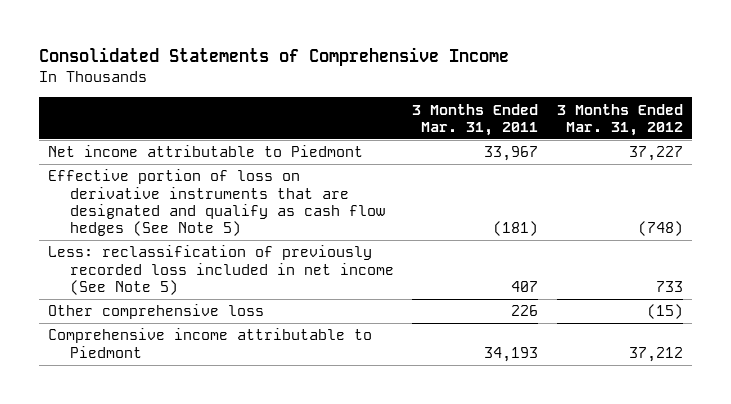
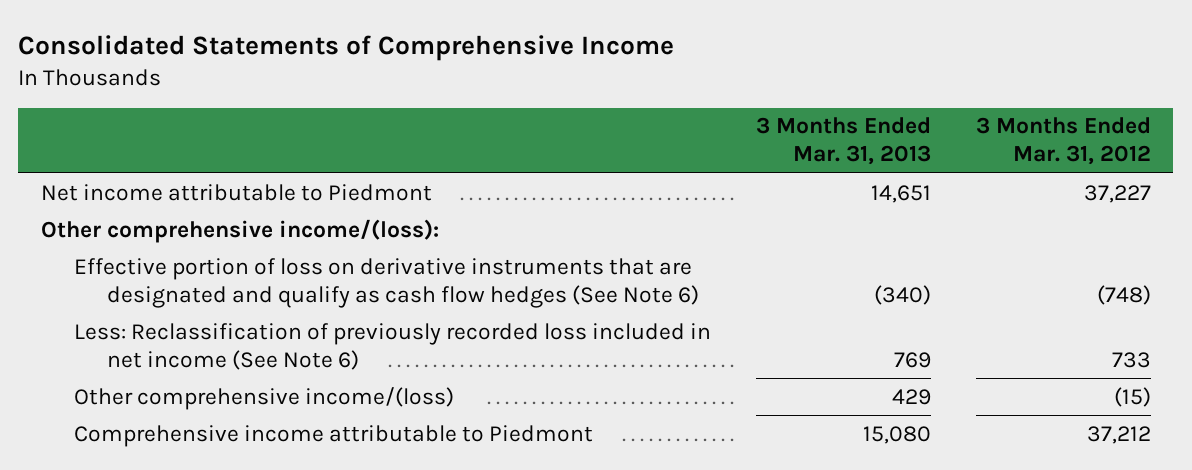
[412,103,539,136] 3 Months Ended Mar. 31, 2011 -> none
none -> [755,117,931,166] 3 Months Ended Mar. 31, 2013
none -> [40,218,439,243] Other comprehensive income/(loss):
[48,169,385,237] Effective portion of loss on derivative instruments that are designated and qualify as cash flow hedges (See Note 5) -> [74,257,700,308] Effective portion of loss on derivative instruments that are designated and qualify as cash flow hedges (See Note 6)
[48,245,394,296] Less: reclassification of previously recorded loss included in net income (See Note 5) -> [74,322,712,370] Less: Reclassification of previously recorded loss included in net income (See Note 6)
[48,304,265,320] Other comprehensive loss -> [74,386,455,410] Other comprehensive income/(loss)

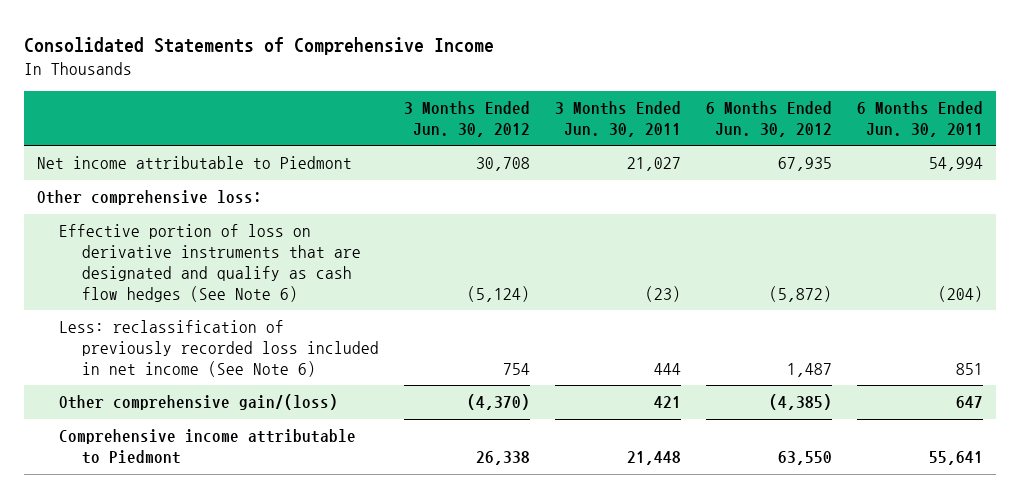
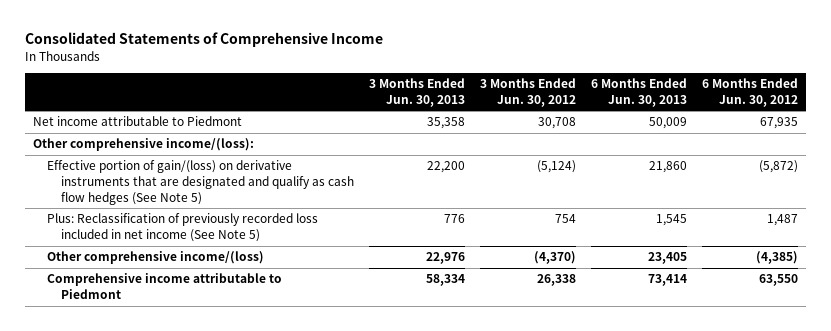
[554,100,681,137] 3 Months Ended Jun. 30, 2011 -> none
[857,100,984,137] 6 Months Ended Jun. 30, 2011 -> none
none -> [368,78,465,107] 3 Months Ended Jun. 30, 2013
none -> [591,78,688,107] 6 Months Ended Jun. 30, 2013
[36,190,262,206] Other comprehensive loss: -> [32,138,254,152] Other comprehensive income/(loss):
[59,224,361,302] Effective portion of loss on derivative instruments that are designated and qualify as cash flow hedges (See Note 6) -> [46,160,354,205] Effective portion of gain/(loss) on derivative instruments that are designated and qualify as cash flow hedges (See Note 5)
[59,320,379,377] Less: reclassification of previously recorded loss included in net income (See Note 6) -> [46,213,318,243] Plus: Reclassification of previously recorded loss included in net income (See Note 5)
[59,394,339,411] Other comprehensive gain/(loss) -> [46,251,264,265] Other comprehensive income/(loss)

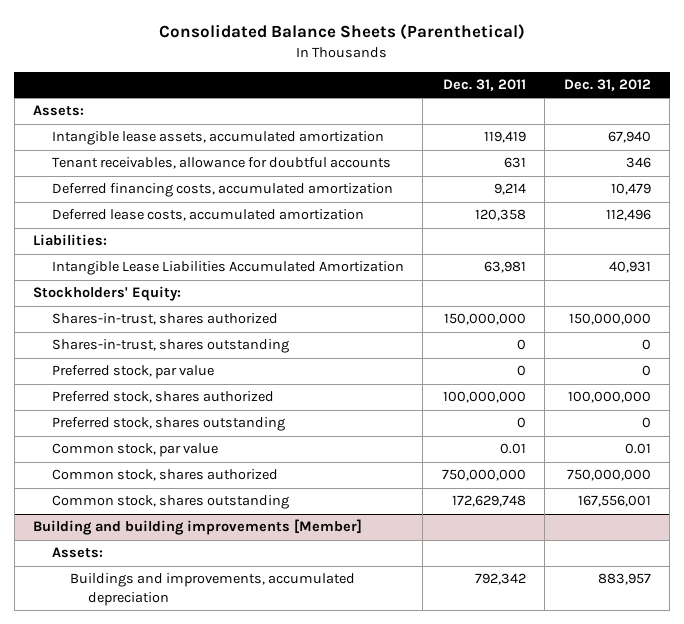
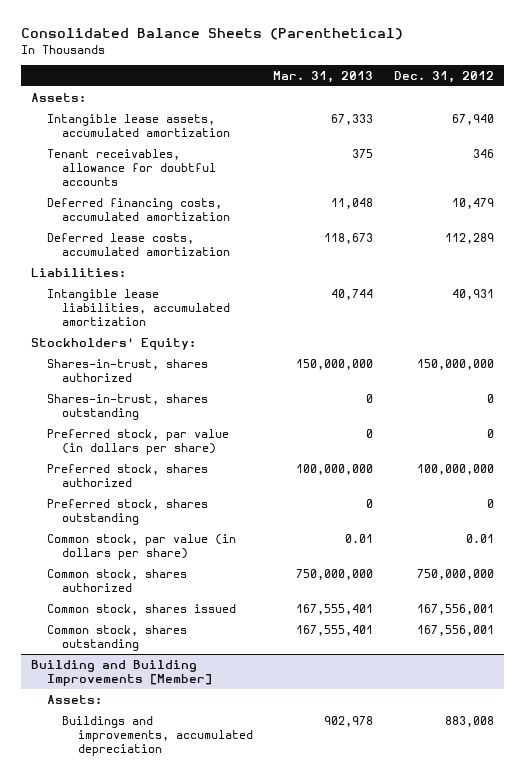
[442,79,526,92] Dec. 31, 2011 -> none
none -> [273,70,374,83] Mar. 31, 2013
[605,209,651,222] 112,496 -> [444,232,494,244] 112,289
[51,261,404,276] Intangible Lease Liabilities Accumulated Amortization -> [46,288,231,326] Intangible lease liabilities, accumulated amortization
[51,365,214,380] Preferred stock, par value -> [46,428,229,455] Preferred stock, par value (in dollars per share)
[51,443,218,458] Common stock, par value -> [46,533,236,560] Common stock, par value (in dollars per share)
none -> [46,603,236,615] Common stock, shares issued
[33,519,363,536] Building and building improvements [Member] -> [30,659,212,686] Building and Building Improvements [Member]
[597,573,651,586] 883,957 -> [444,715,494,727] 883,008

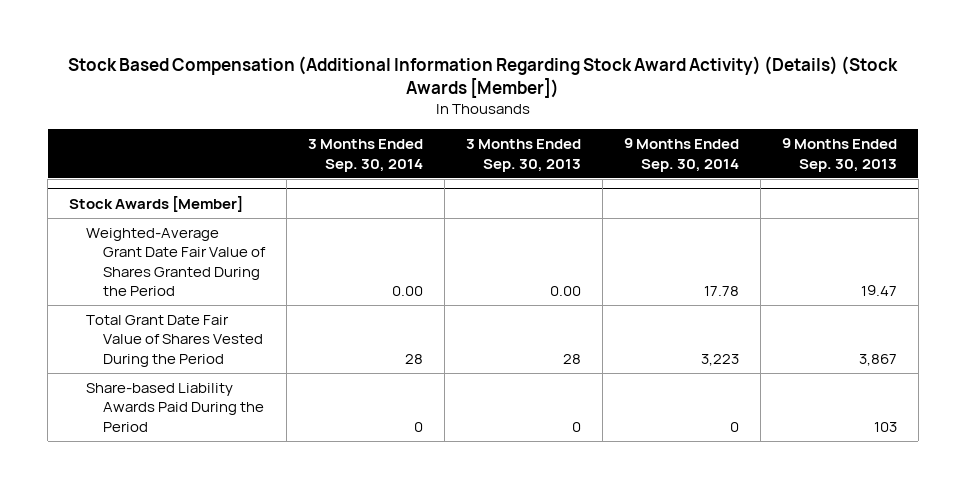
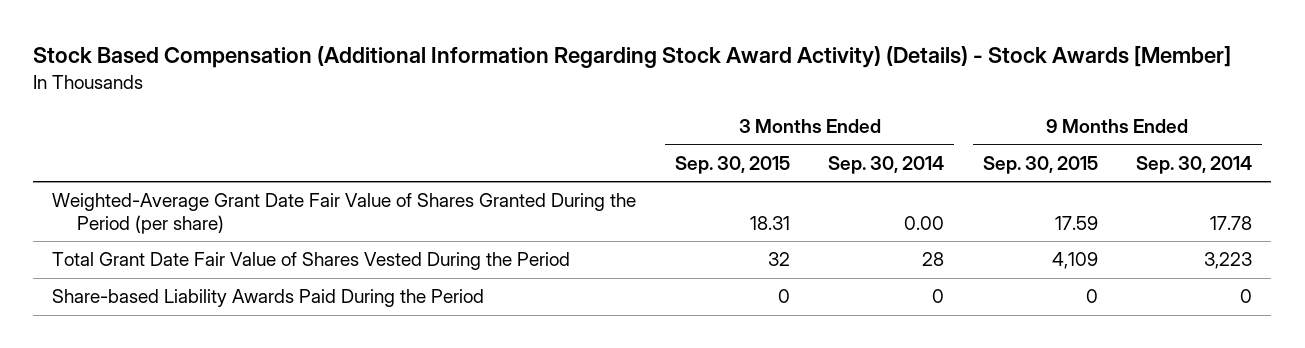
[68,55,899,99] Stock Based Compensation (Additional Information Regarding Stock Award Activity) (Details) (Stock Awards [Member]) -> [33,45,1232,68] Stock Based Compensation (Additional Information Regarding Stock Award Activity) (Details) - Stock Awards [Member]
[466,139,582,172] 3 Months Ended Sep. 30, 2013 -> none
[781,138,897,172] 9 Months Ended Sep. 30, 2013 -> none
none -> [674,155,790,174] Sep. 30, 2015
none -> [982,155,1098,174] Sep. 30, 2015
[69,195,244,212] Stock Awards [Member] -> none
[86,228,267,296] Weighted-Average Grant Date Fair Value of Shares Granted During the Period -> [52,193,637,234] Weighted-Average Grant Date Fair Value of Shares Granted During the Period (per share)

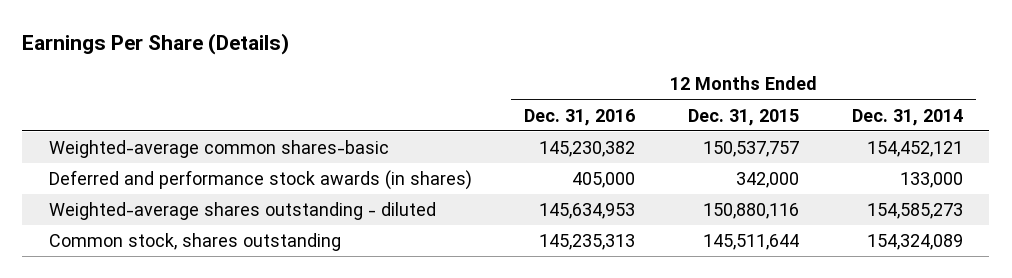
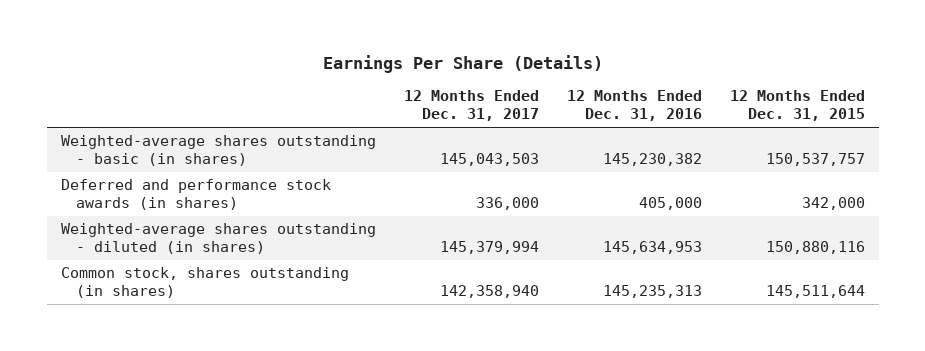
[851,108,963,126] Dec. 31, 2014 -> none
none -> [403,90,539,122] 12 Months Ended Dec. 31, 2017
[48,140,389,159] Weighted-average common shares-basic -> [60,135,376,167] Weighted-average shares outstanding - basic (in shares)
[48,202,436,221] Weighted-average shares outstanding - diluted -> [60,223,376,255] Weighted-average shares outstanding - diluted (in shares)
[48,233,341,252] Common stock, shares outstanding -> [60,267,349,299] Common stock, shares outstanding (in shares)

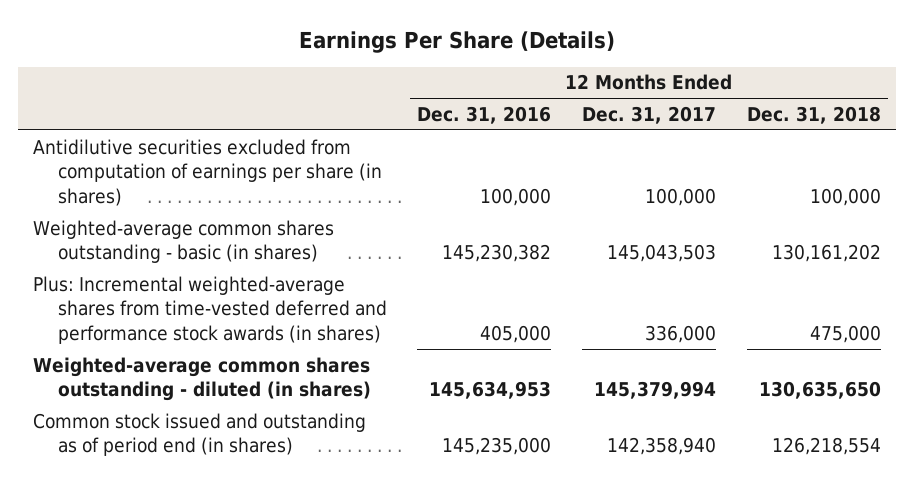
[729,90,865,122] 12 Months Ended Dec. 31, 2015 -> none
none -> [746,105,881,124] Dec. 31, 2018
none -> [33,138,382,207] Antidilutive securities excluded from computation of earnings per share (in shares)
[60,135,376,167] Weighted-average shares outstanding - basic (in shares) -> [33,219,335,264] Weighted-average common shares outstanding - basic (in shares)
[60,179,331,211] Deferred and performance stock awards (in shares) -> [33,275,387,345] Plus: Incremental weighted-average shares from time-vested deferred and performance stock awards (in shares)
[60,223,376,255] Weighted-average shares outstanding - diluted (in shares) -> [33,356,371,402] Weighted-average common shares outstanding - diluted (in shares)
[60,267,349,299] Common stock, shares outstanding (in shares) -> [33,412,367,457] Common stock issued and outstanding as of period end (in shares)
[602,285,702,299] 145,235,313 -> [442,437,552,456] 145,235,000

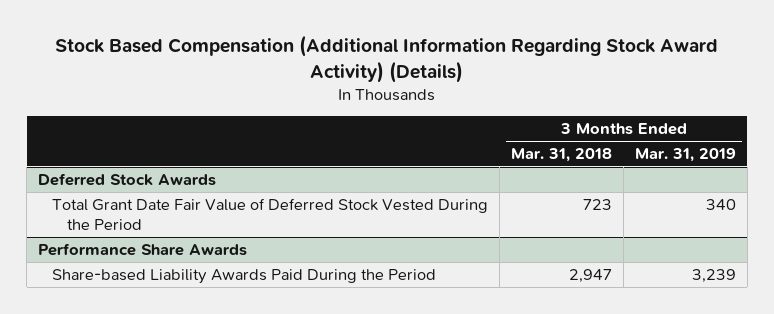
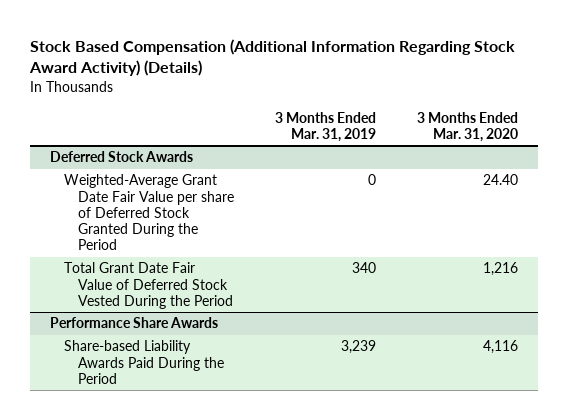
[511,148,613,163] Mar. 31, 2018 -> none
none -> [416,111,518,143] 3 Months Ended Mar. 31, 2020
none -> [64,174,235,251] Weighted-Average Grant Date Fair Value per share of Deferred Stock Granted During the Period

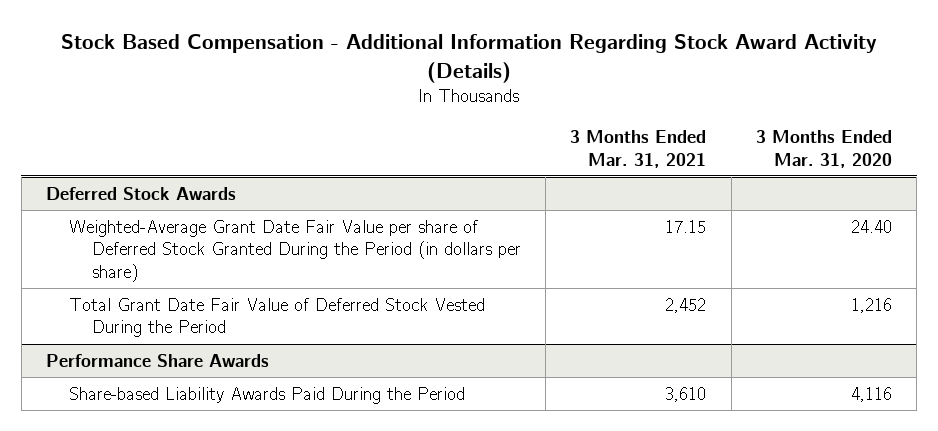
[28,38,515,77] Stock Based Compensation (Additional Information Regarding Stock Award Activity) (Details) -> [61,34,878,83] Stock Based Compensation - Additional Information Regarding Stock Award Activity (Details)
[275,111,377,143] 3 Months Ended Mar. 31, 2019 -> none
none -> [570,129,707,168] 3 Months Ended Mar. 31, 2021
[64,174,235,251] Weighted-Average Grant Date Fair Value per share of Deferred Stock Granted During the Period -> [68,219,521,283] Weighted-Average Grant Date Fair Value per share of Deferred Stock Granted During the Period (in dollars per share)

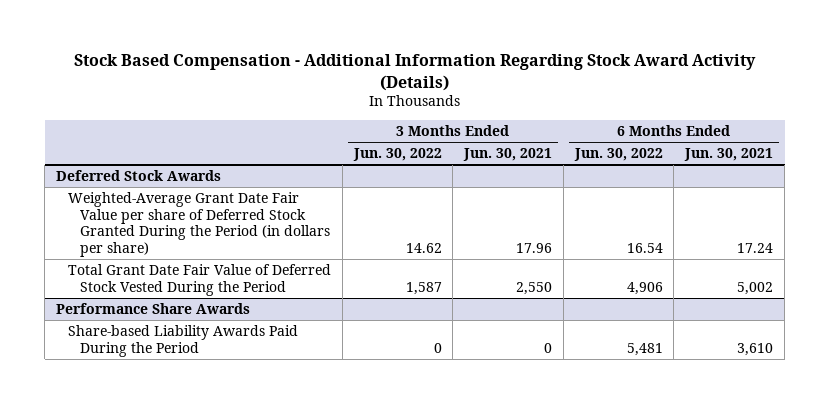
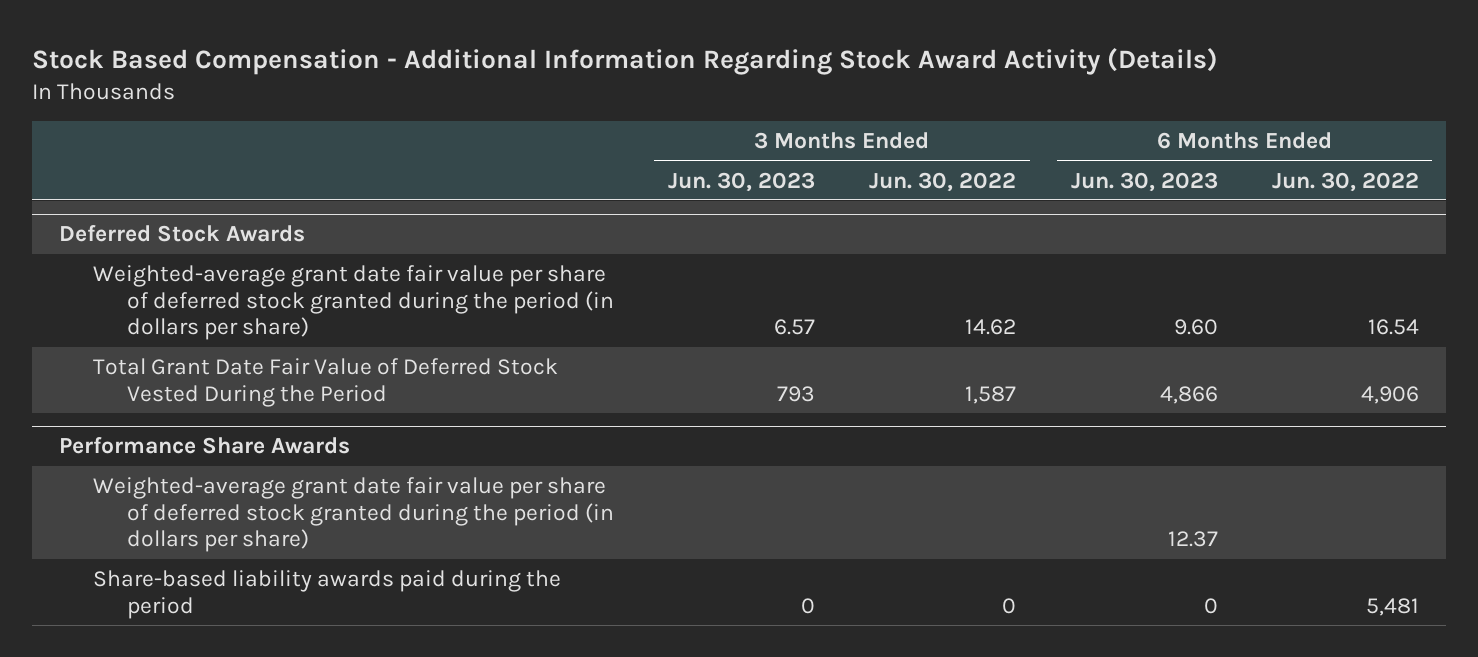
[463,148,553,162] Jun. 30, 2021 -> none
[684,148,774,162] Jun. 30, 2021 -> none
none -> [667,171,815,192] Jun. 30, 2023
none -> [1070,171,1218,192] Jun. 30, 2023
[68,192,330,257] Weighted-Average Grant Date Fair Value per share of Deferred Stock Granted During the Period (in dollars per share) -> [92,264,614,341] Weighted-average grant date fair value per share of deferred stock granted during the period (in dollars per share)
none -> [92,476,614,553] Weighted-average grant date fair value per share of deferred stock granted during the period (in dollars per share)
[68,325,299,357] Share-based Liability Awards Paid During the Period -> [92,569,561,619] Share-based liability awards paid during the period

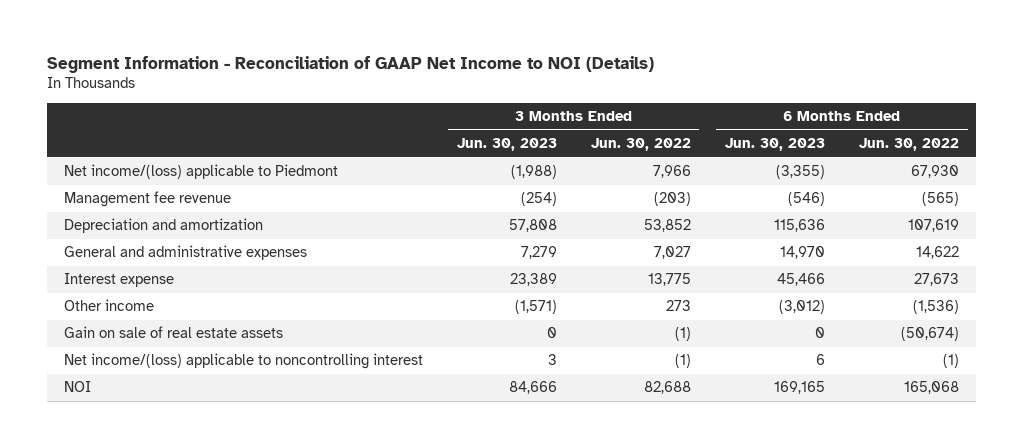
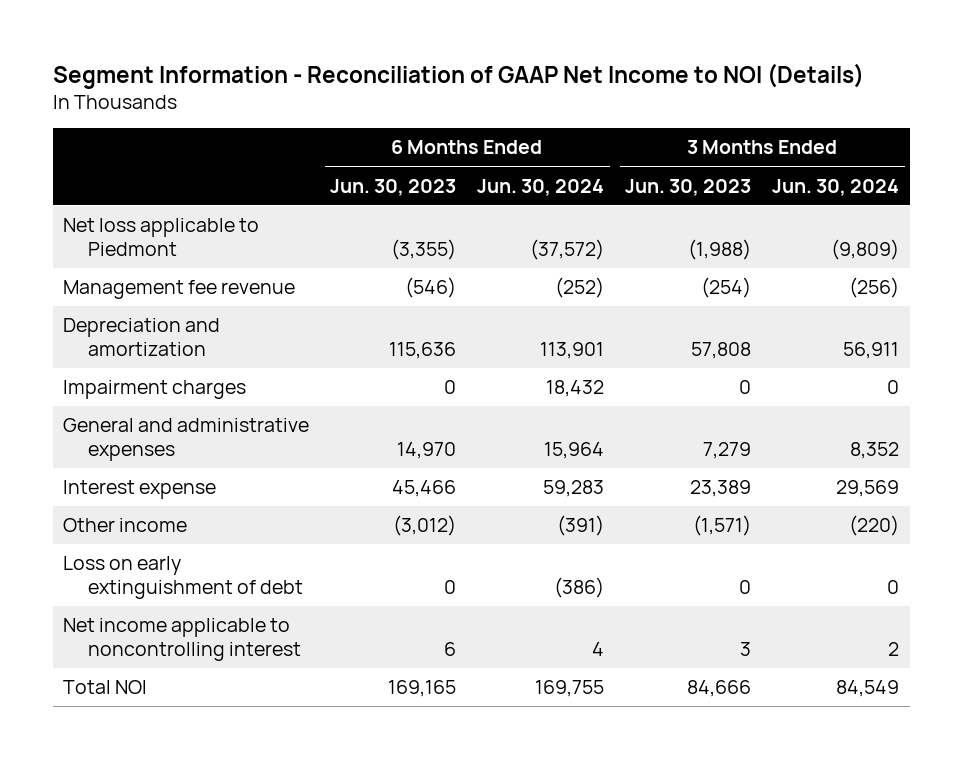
[590,138,691,152] Jun. 30, 2022 -> none
[859,138,960,152] Jun. 30, 2022 -> none
none -> [477,178,605,196] Jun. 30, 2024
none -> [772,178,900,196] Jun. 30, 2024
[63,164,338,180] Net income/(loss) applicable to Piedmont -> [63,218,260,256] Net loss applicable to Piedmont
none -> [63,380,247,400] Impairment charges
[63,326,283,339] Gain on sale of real estate assets -> none
none -> [63,556,303,599] Loss on early extinguishment of debt
[63,353,423,370] Net income/(loss) applicable to noncontrolling interest -> [63,618,301,661] Net income applicable to noncontrolling interest
[63,381,91,393] NOI -> [63,680,148,695] Total NOI

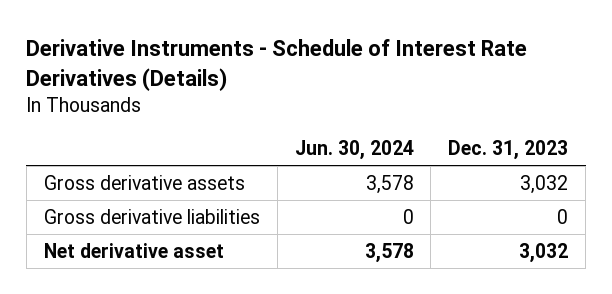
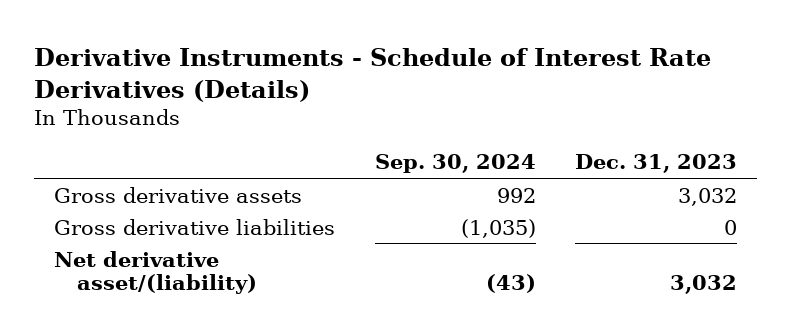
[294,140,414,161] Jun. 30, 2024 -> none
none -> [374,154,536,174] Sep. 30, 2024
[43,242,224,258] Net derivative asset -> [53,250,258,295] Net derivative asset/(liability)

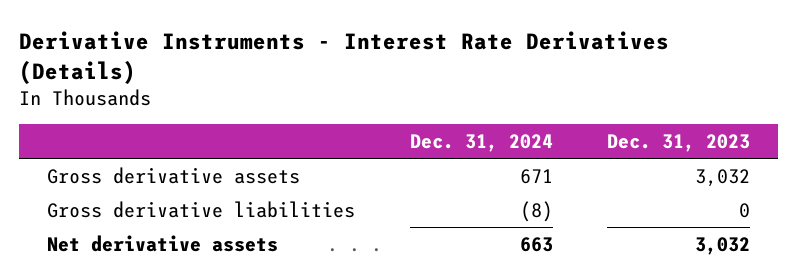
[34,47,712,102] Derivative Instruments - Schedule of Interest Rate Derivatives (Details) -> [19,31,670,85] Derivative Instruments - Interest Rate Derivatives (Details)
[374,154,536,174] Sep. 30, 2024 -> none
none -> [409,134,553,153] Dec. 31, 2024
[53,250,258,295] Net derivative asset/(liability) -> [46,234,278,252] Net derivative assets

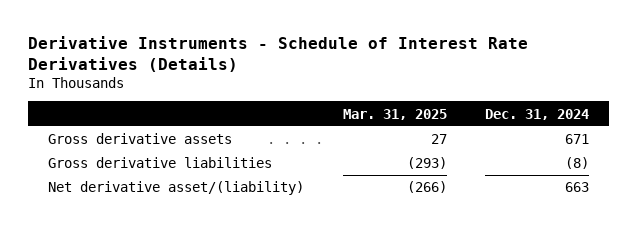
[19,31,670,85] Derivative Instruments - Interest Rate Derivatives (Details) -> [28,36,529,72] Derivative Instruments - Schedule of Interest Rate Derivatives (Details)
[607,134,751,153] Dec. 31, 2023 -> none
none -> [342,108,447,120] Mar. 31, 2025
[46,234,278,252] Net derivative assets -> [47,181,304,196] Net derivative asset/(liability)

